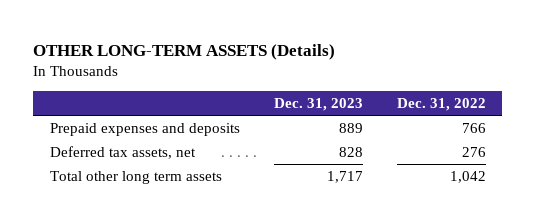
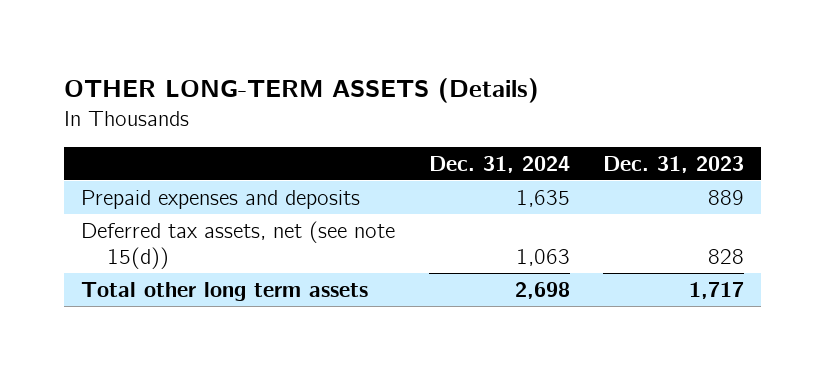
[396,97,486,111] Dec. 31, 2022 -> none
none -> [428,155,570,173] Dec. 31, 2024
[49,145,196,159] Deferred tax assets, net -> [80,220,395,269] Deferred tax assets, net (see note 15(d))

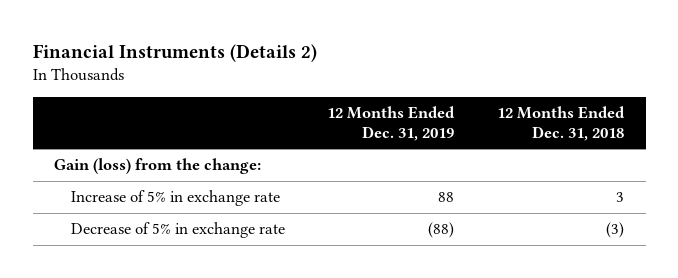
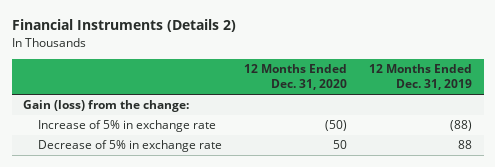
[497,105,626,141] 12 Months Ended Dec. 31, 2018 -> none
none -> [244,64,348,91] 12 Months Ended Dec. 31, 2020
[438,192,455,203] 88 -> [450,120,473,132] (88)
[428,222,455,239] (88) -> [458,140,473,150] 88

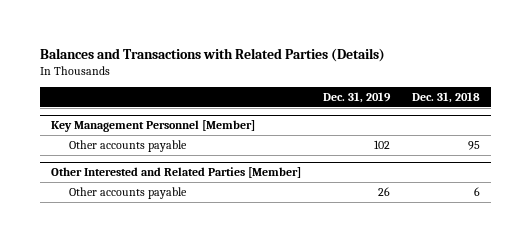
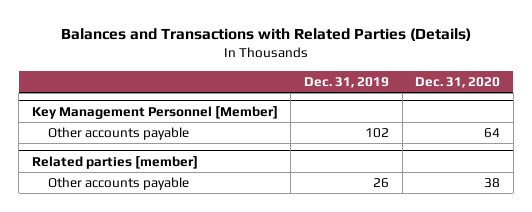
[412,91,481,103] Dec. 31, 2018 -> none
none -> [415,76,501,88] Dec. 31, 2020
[51,167,302,179] Other Interested and Related Parties [Member] -> [31,156,198,170] Related parties [member]

